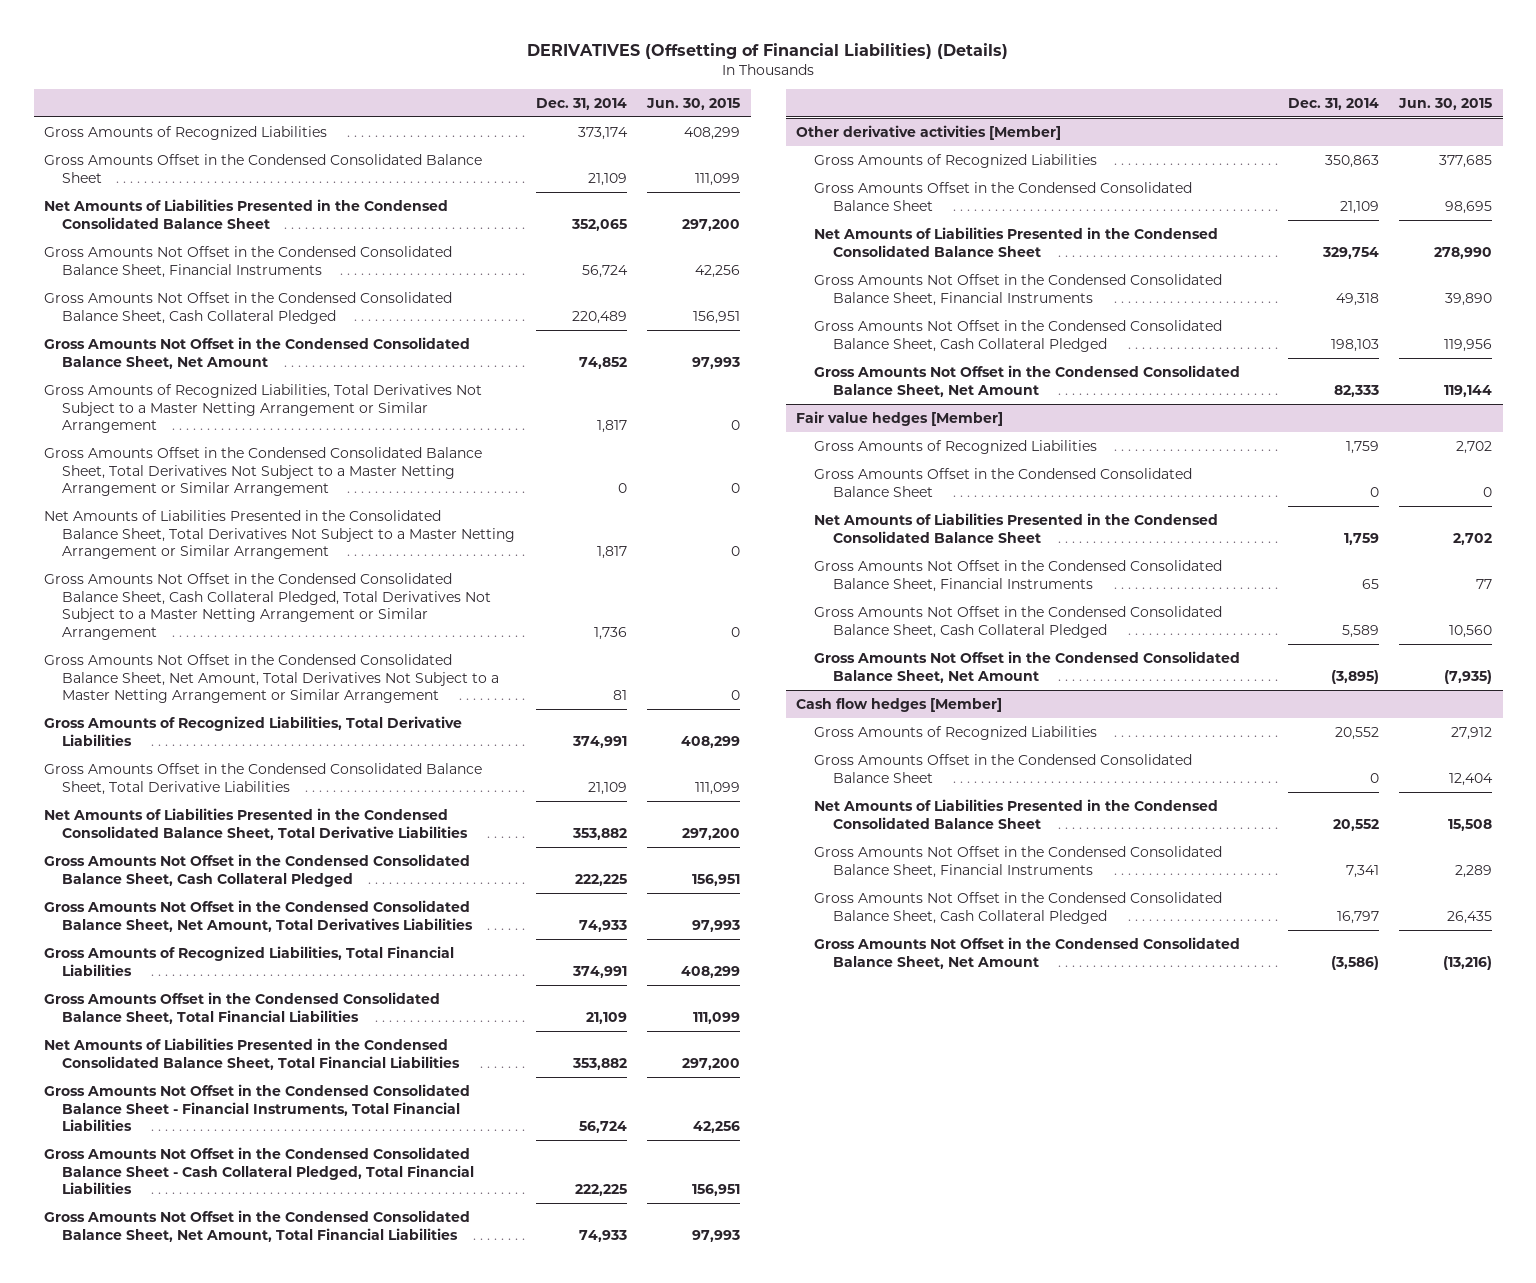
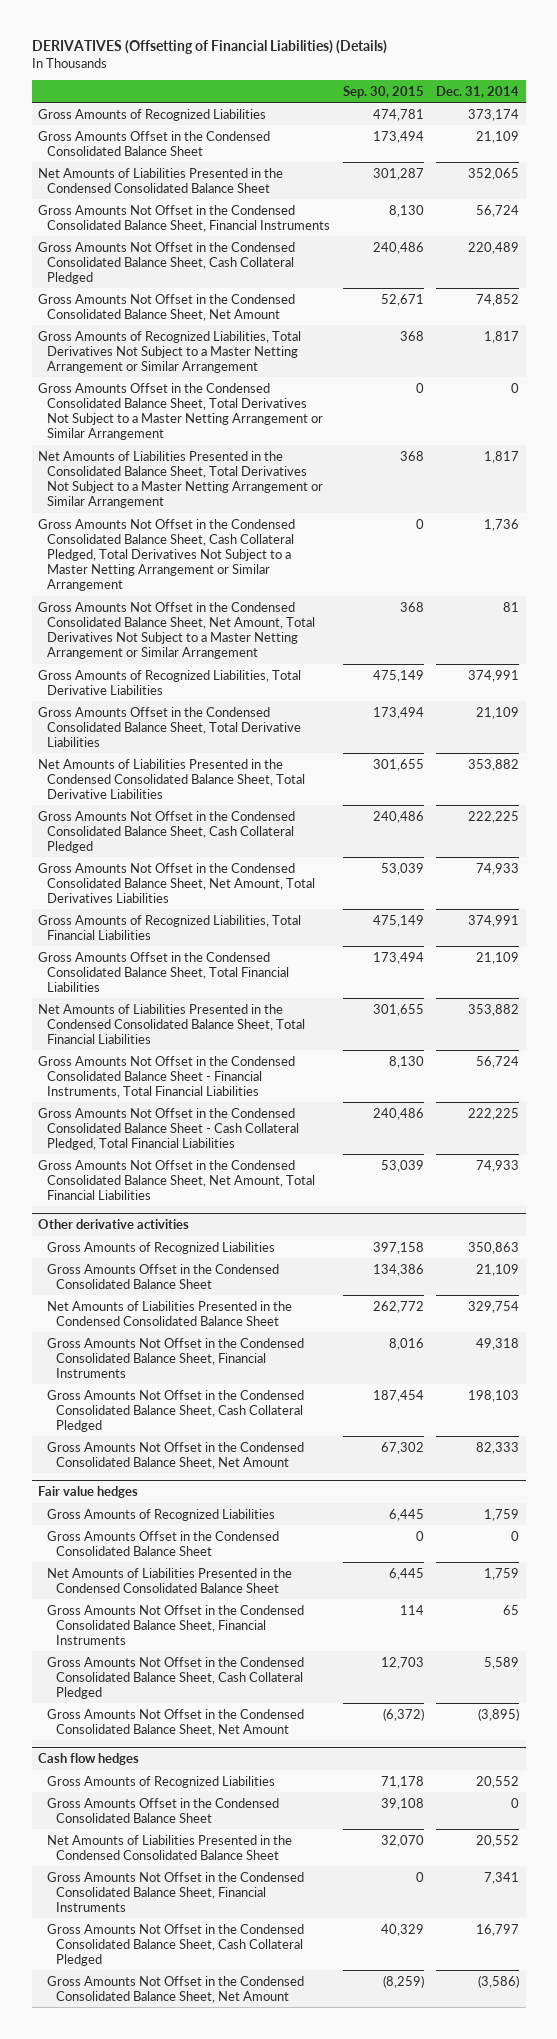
[646,97,741,110] Jun. 30, 2015 -> none
none -> [342,85,424,98] Sep. 30, 2015
[796,125,1062,141] Other derivative activities [Member] -> [38,1219,190,1230] Other derivative activities
[796,411,1004,427] Fair value hedges [Member] -> [38,1486,139,1499] Fair value hedges
[796,698,1003,713] Cash flow hedges [Member] -> [38,1753,140,1766] Cash flow hedges

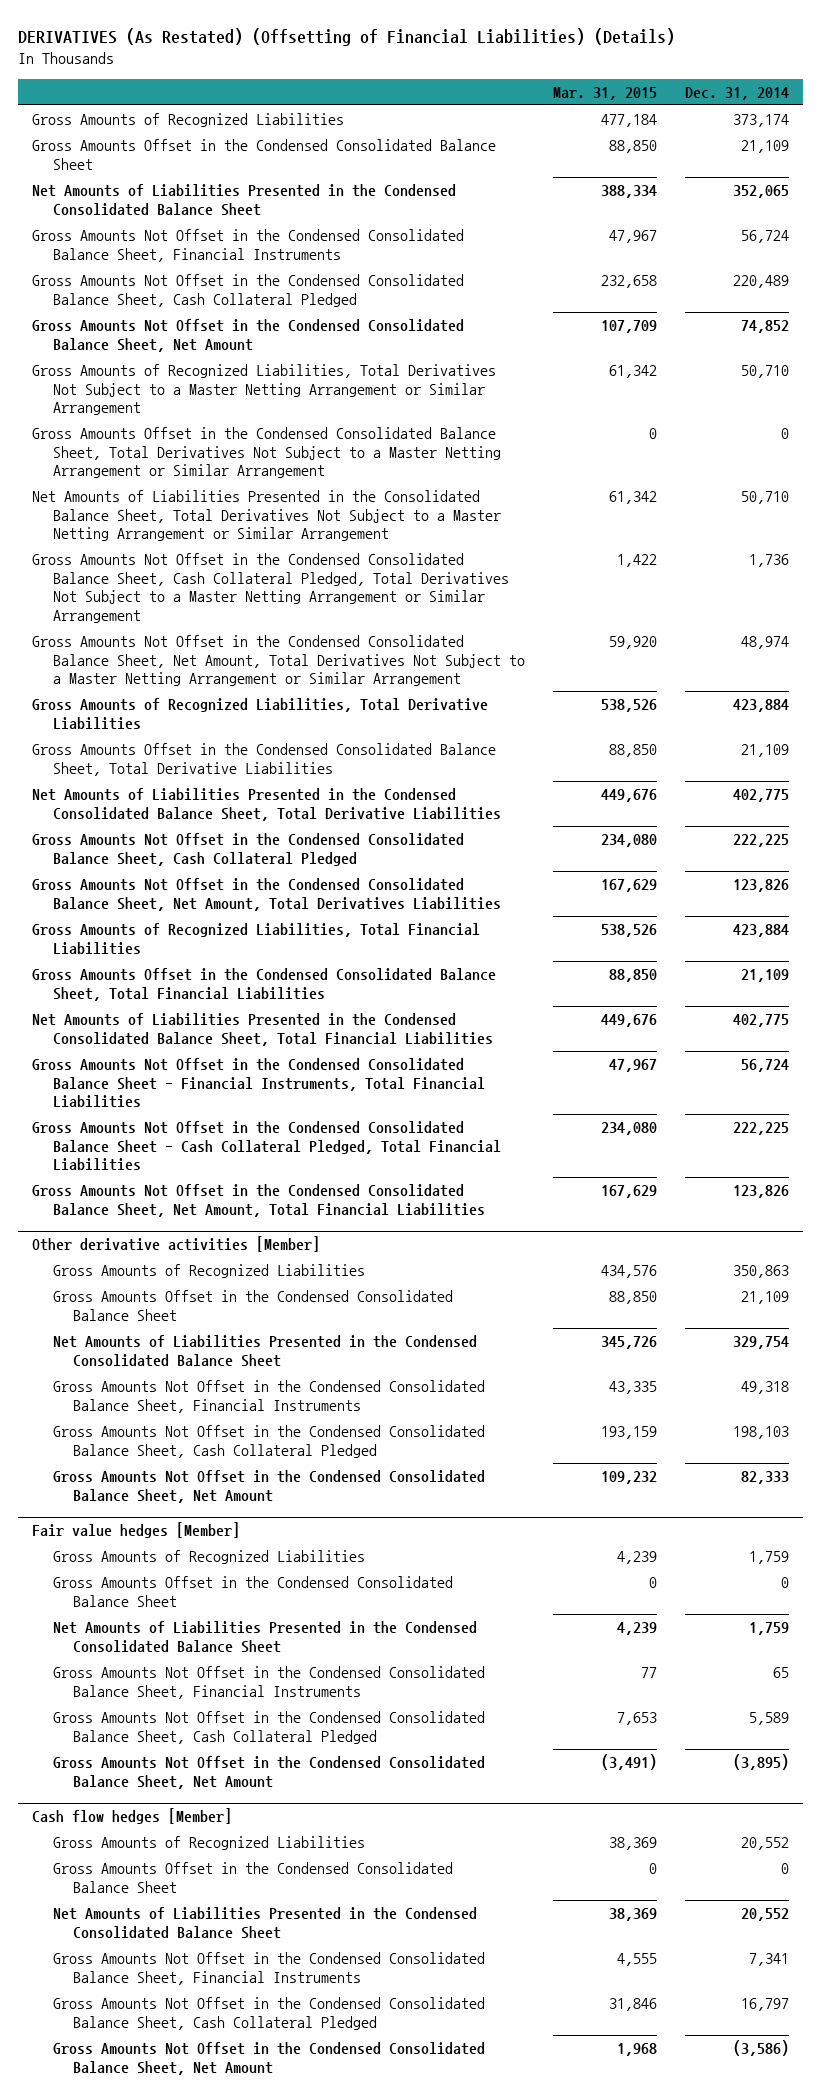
[31,40,387,55] DERIVATIVES (Offsetting of Financial Liabilities) (Details) -> [18,28,676,47] DERIVATIVES (As Restated) (Offsetting of Financial Liabilities) (Details)
[342,85,424,98] Sep. 30, 2015 -> none
none -> [552,86,657,100] Mar. 31, 2015
[484,330,520,343] 1,817 -> [740,364,789,378] 50,710
[484,450,520,463] 1,817 -> [740,490,789,504] 50,710
[503,601,520,612] 81 -> [740,635,789,649] 48,974
[468,669,520,682] 374,991 -> [732,698,789,712] 423,884
[468,758,520,771] 353,882 -> [732,788,789,802] 402,775
[476,862,520,875] 74,933 -> [732,878,789,892] 123,826
[468,914,520,927] 374,991 -> [732,923,789,937] 423,884
[468,1003,520,1016] 353,882 -> [732,1013,789,1027] 402,775
[476,1159,520,1172] 74,933 -> [732,1184,789,1198] 123,826
[38,1219,190,1230] Other derivative activities -> [32,1236,321,1253] Other derivative activities [Member]
[38,1486,139,1499] Fair value hedges -> [32,1522,241,1539] Fair value hedges [Member]
[38,1753,140,1766] Cash flow hedges -> [32,1808,233,1825] Cash flow hedges [Member]

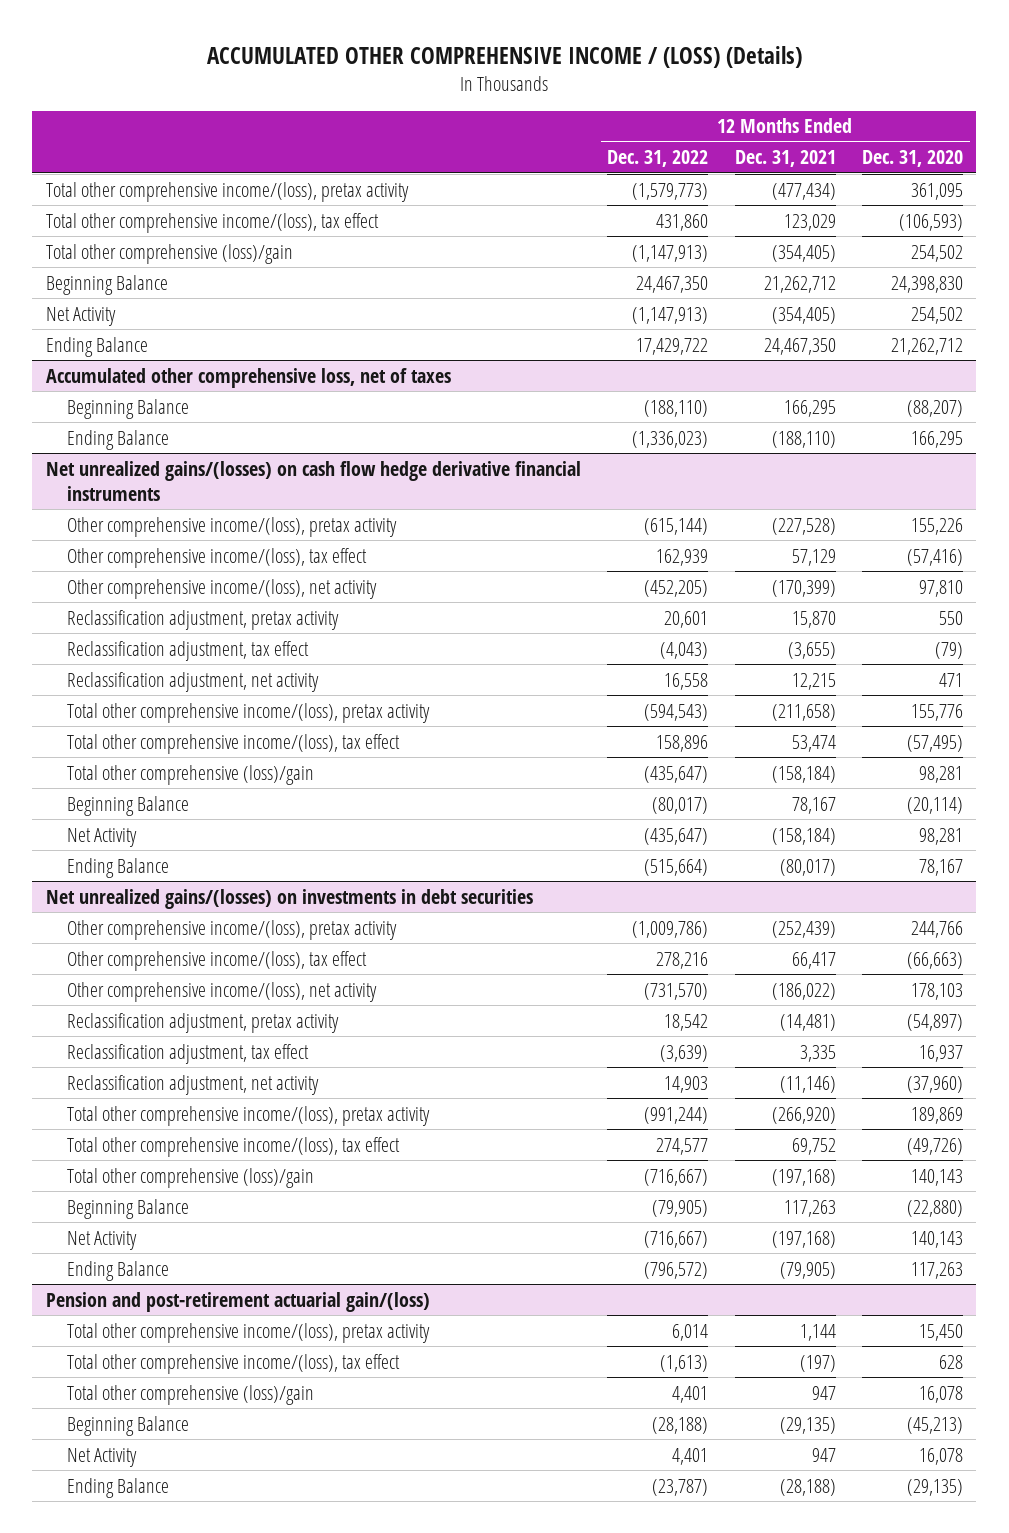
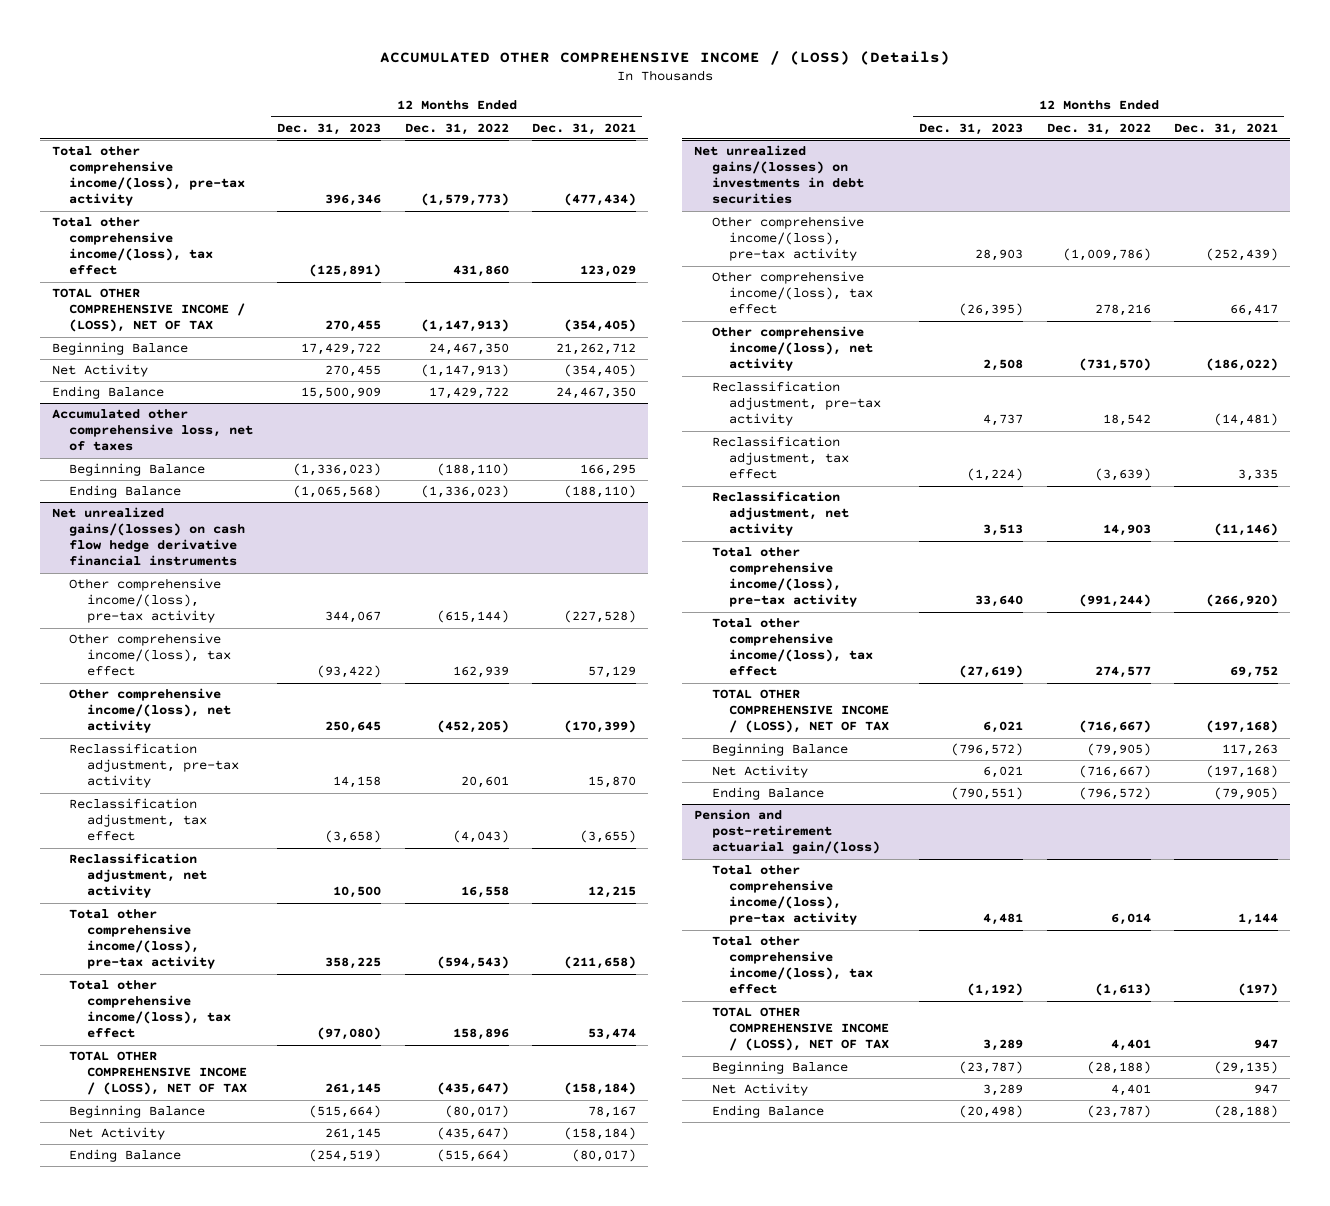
[862,150,964,168] Dec. 31, 2020 -> none
none -> [277,122,382,135] Dec. 31, 2023
[45,181,409,202] Total other comprehensive income/(loss), pretax activity -> [51,146,246,207] Total other comprehensive income/(loss), pre-tax activity
[45,243,293,264] Total other comprehensive (loss)/gain -> [51,288,246,333] TOTAL OTHER COMPREHENSIVE INCOME / (LOSS), NET OF TAX
[66,516,397,537] Other comprehensive income/(loss), pretax activity -> [69,578,222,624] Other comprehensive income/(loss), pre-tax activity
[66,609,339,630] Reclassification adjustment, pretax activity -> [69,743,239,789] Reclassification adjustment, pre-tax activity
[66,702,430,723] Total other comprehensive income/(loss), pretax activity -> [69,909,215,970] Total other comprehensive income/(loss), pre-tax activity
[66,764,314,785] Total other comprehensive (loss)/gain -> [69,1051,247,1096] TOTAL OTHER COMPREHENSIVE INCOME / (LOSS), NET OF TAX
[66,919,397,940] Other comprehensive income/(loss), pretax activity -> [711,216,864,262] Other comprehensive income/(loss), pre-tax activity
[66,1012,339,1033] Reclassification adjustment, pretax activity -> [711,381,882,427] Reclassification adjustment, pre-tax activity
[66,1105,430,1126] Total other comprehensive income/(loss), pretax activity -> [711,547,858,608] Total other comprehensive income/(loss), pre-tax activity
[66,1167,314,1188] Total other comprehensive (loss)/gain -> [711,689,890,734] TOTAL OTHER COMPREHENSIVE INCOME / (LOSS), NET OF TAX
[66,1322,430,1343] Total other comprehensive income/(loss), pretax activity -> [711,865,858,926] Total other comprehensive income/(loss), pre-tax activity
[66,1384,314,1405] Total other comprehensive (loss)/gain -> [711,1007,890,1052] TOTAL OTHER COMPREHENSIVE INCOME / (LOSS), NET OF TAX

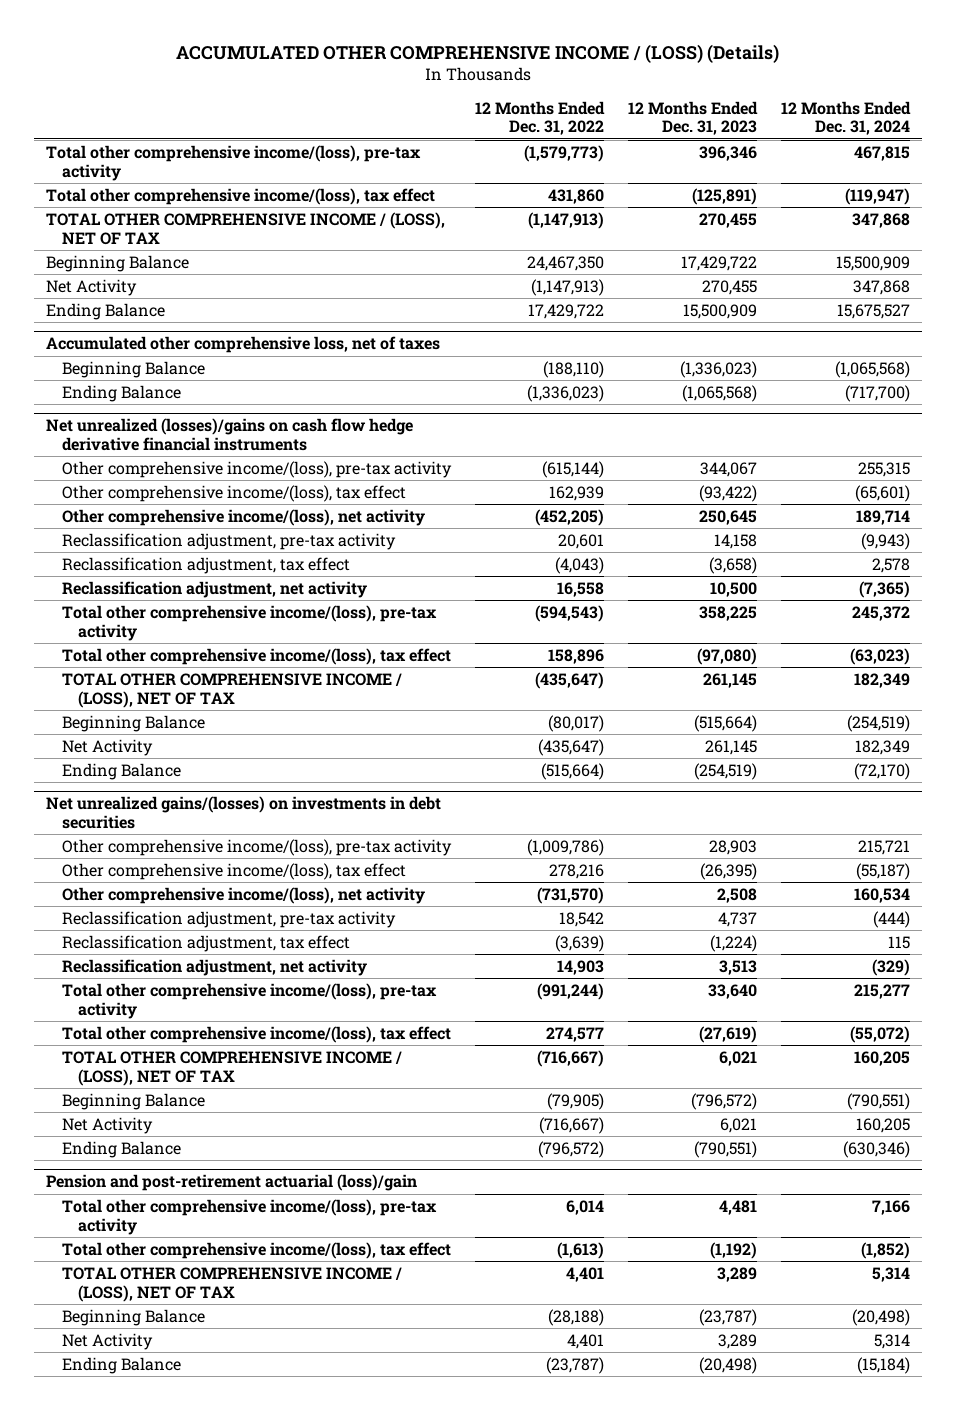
[532,122,637,135] Dec. 31, 2021 -> none
none -> [780,100,911,136] 12 Months Ended Dec. 31, 2024
[51,507,246,567] Net unrealized gains/(losses) on cash flow hedge derivative financial instruments -> [46,418,414,451] Net unrealized (losses)/gains on cash flow hedge derivative financial instruments
[694,809,880,855] Pension and post-retirement actuarial gain/(loss) -> [46,1174,418,1192] Pension and post-retirement actuarial (loss)/gain

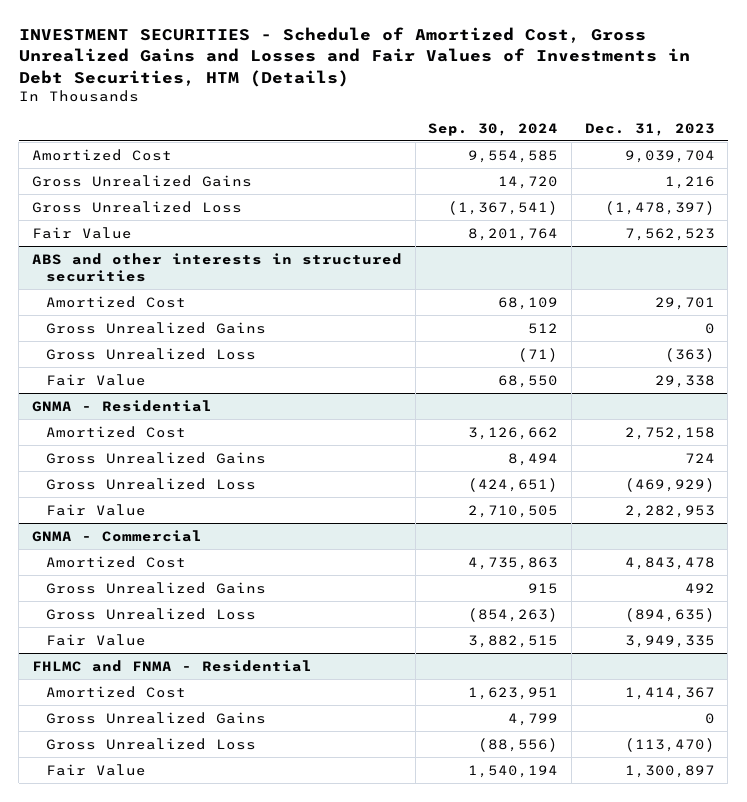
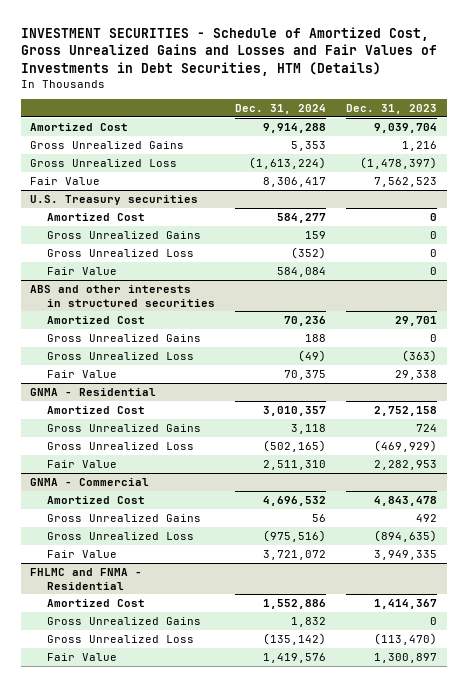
[428,122,559,136] Sep. 30, 2024 -> none
none -> [235,104,327,115] Dec. 31, 2024
none -> [30,195,199,206] U.S. Treasury securities
none -> [47,213,146,222] Amortized Cost
none -> [47,231,202,240] Gross Unrealized Gains
none -> [47,249,195,258] Gross Unrealized Loss
none -> [47,267,118,276] Fair Value

